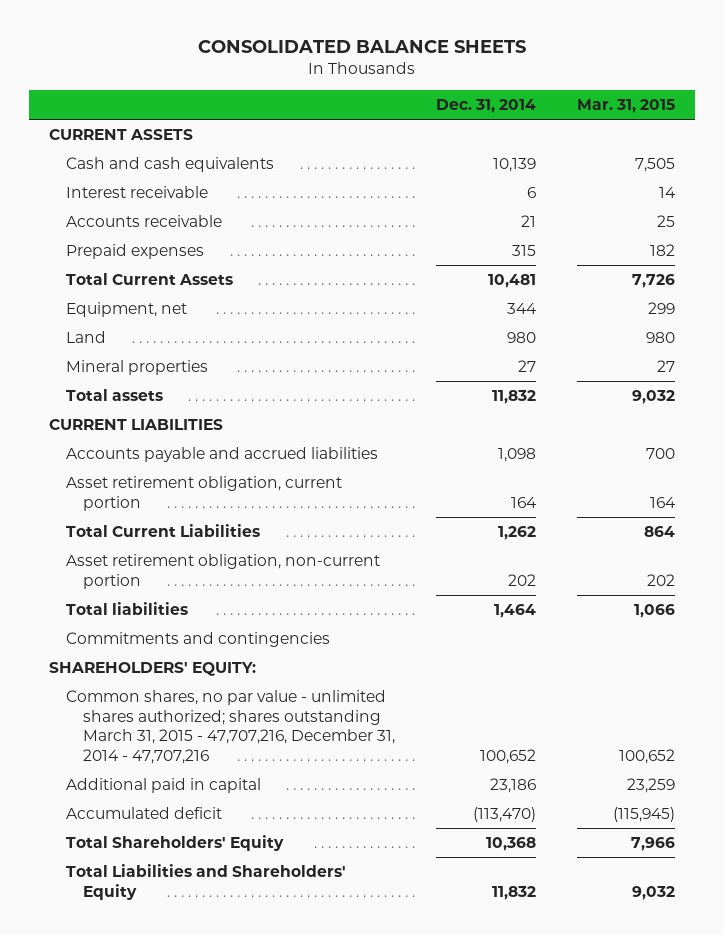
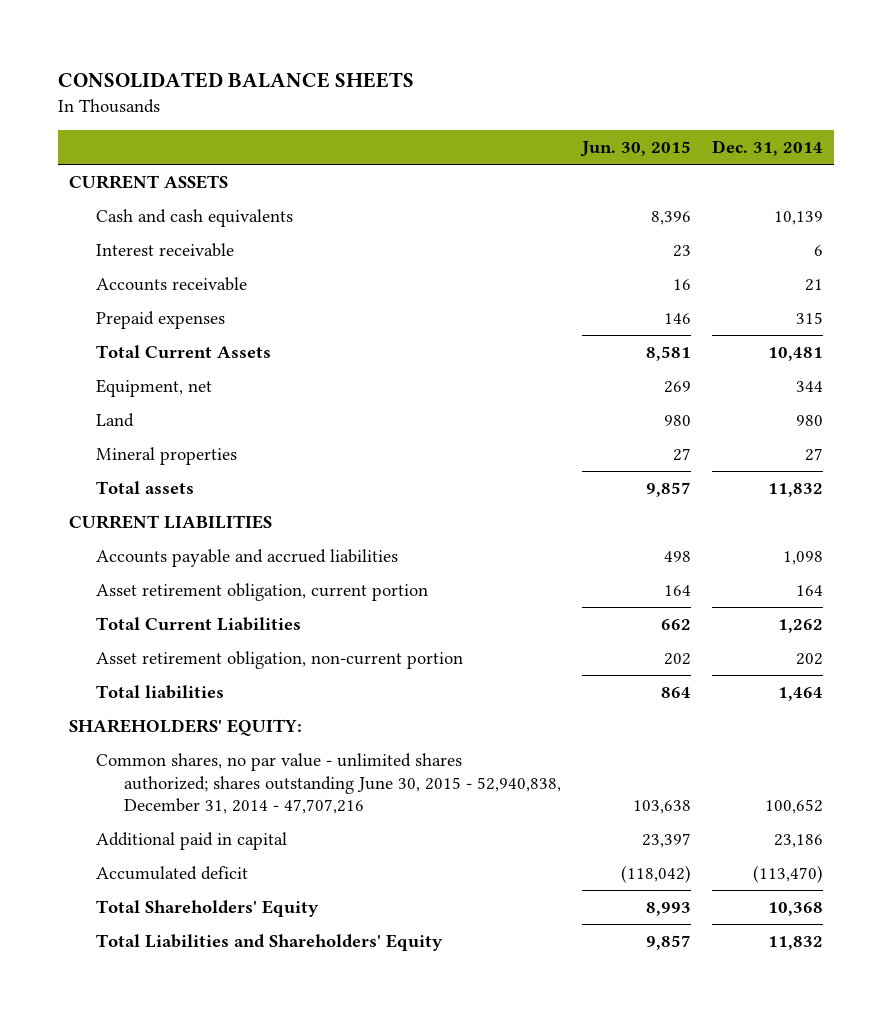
[576,98,675,113] Mar. 31, 2015 -> none
none -> [580,141,692,158] Jun. 30, 2015
[65,632,330,648] Commitments and contingencies -> none
[65,690,395,764] Common shares, no par value - unlimited shares authorized; shares outstanding March 31, 2015 - 47,707,216, December 31, 2014 - 47,707,216 -> [96,752,562,815] Common shares, no par value - unlimited shares authorized; shares outstanding June 30, 2015 - 52,940,838, December 31, 2014 - 47,707,216

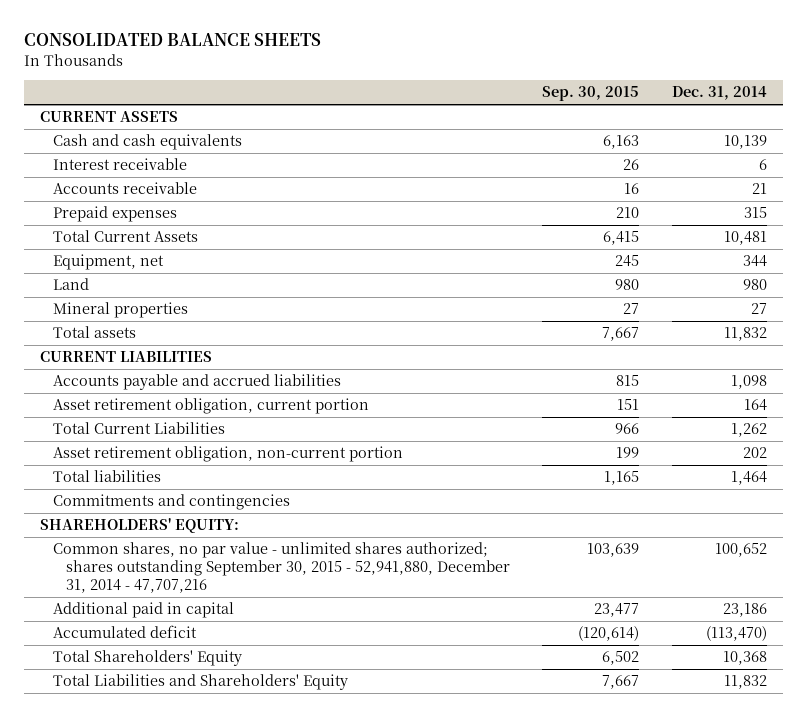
[580,141,692,158] Jun. 30, 2015 -> none
none -> [542,86,640,102] Sep. 30, 2015
none -> [53,494,291,511] Commitments and contingencies
[96,752,562,815] Common shares, no par value - unlimited shares authorized; shares outstanding June 30, 2015 - 52,940,838, December 31, 2014 - 47,707,216 -> [53,542,511,594] Common shares, no par value - unlimited shares authorized; shares outstanding September 30, 2015 - 52,941,880, December 31, 2014 - 47,707,216

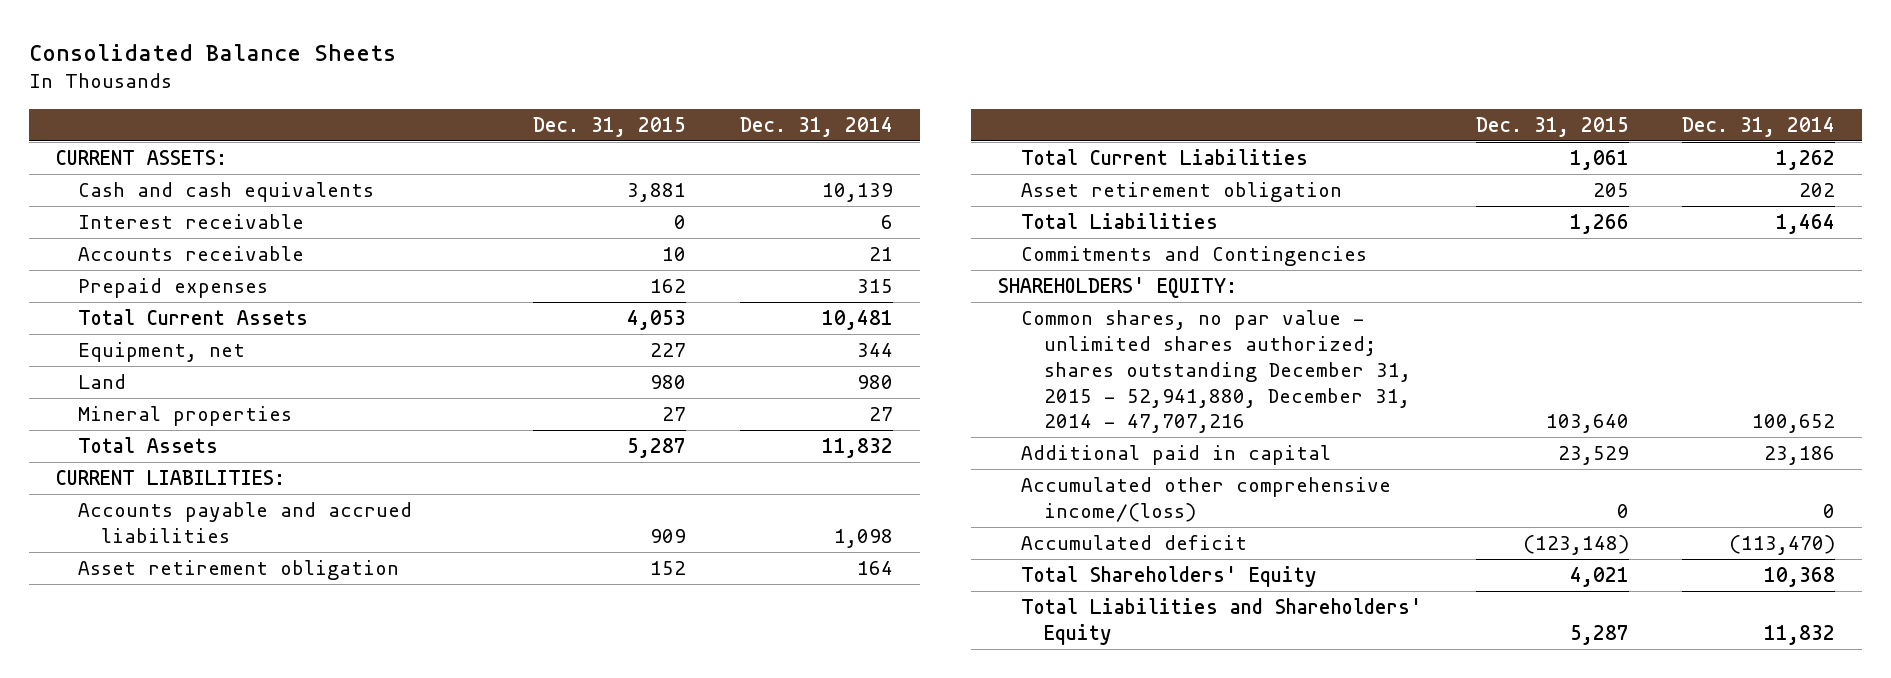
[23,33,321,47] CONSOLIDATED BALANCE SHEETS -> [28,43,396,61] Consolidated Balance Sheets
[542,86,640,102] Sep. 30, 2015 -> none
none -> [533,117,687,138] Dec. 31, 2015
[39,111,178,123] CURRENT ASSETS -> [55,150,227,166] CURRENT ASSETS:
[53,326,137,339] Total assets -> [78,437,219,454] Total Assets
[39,351,212,363] CURRENT LIABILITIES -> [55,470,285,486] CURRENT LIABILITIES:
[53,398,370,415] Asset retirement obligation, current portion -> [78,560,400,581] Asset retirement obligation
[53,446,404,463] Asset retirement obligation, non-current portion -> [1020,182,1342,203] Asset retirement obligation
[53,470,162,483] Total liabilities -> [1020,213,1218,230] Total Liabilities
[53,494,291,511] Commitments and contingencies -> [1020,246,1367,267] Commitments and Contingencies
[53,542,511,594] Common shares, no par value - unlimited shares authorized; shares outstanding September 30, 2015 - 52,941,880, December 31, 2014 - 47,707,216 -> [1020,310,1411,434] Common shares, no par value - unlimited shares authorized; shares outstanding December 31, 2015 - 52,941,880, December 31, 2014 - 47,707,216
none -> [1020,477,1391,522] Accumulated other comprehensive income/(loss)

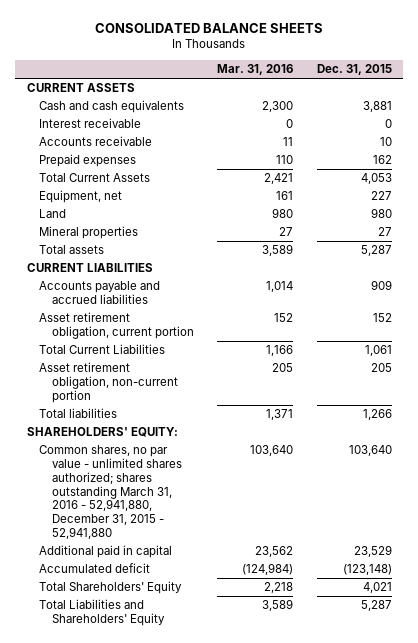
[28,43,396,61] Consolidated Balance Sheets -> [95,22,324,33] CONSOLIDATED BALANCE SHEETS
[739,117,893,138] Dec. 31, 2014 -> none
none -> [217,64,294,76] Mar. 31, 2016
[55,150,227,166] CURRENT ASSETS: -> [26,83,135,93] CURRENT ASSETS
[78,437,219,454] Total Assets -> [39,245,105,255] Total assets
[55,470,285,486] CURRENT LIABILITIES: -> [26,263,153,273] CURRENT LIABILITIES
[78,560,400,581] Asset retirement obligation -> [39,312,194,340] Asset retirement obligation, current portion
[1020,246,1367,267] Commitments and Contingencies -> none
[1020,182,1342,203] Asset retirement obligation -> [39,362,178,403] Asset retirement obligation, non-current portion
[1020,213,1218,230] Total Liabilities -> [39,408,118,419] Total liabilities
[1020,310,1411,434] Common shares, no par value - unlimited shares authorized; shares outstanding December 31, 2015 - 52,941,880, December 31, 2014 - 47,707,216 -> [39,445,182,539] Common shares, no par value - unlimited shares authorized; shares outstanding March 31, 2016 - 52,941,880, December 31, 2015 - 52,941,880
[1020,477,1391,522] Accumulated other comprehensive income/(loss) -> none

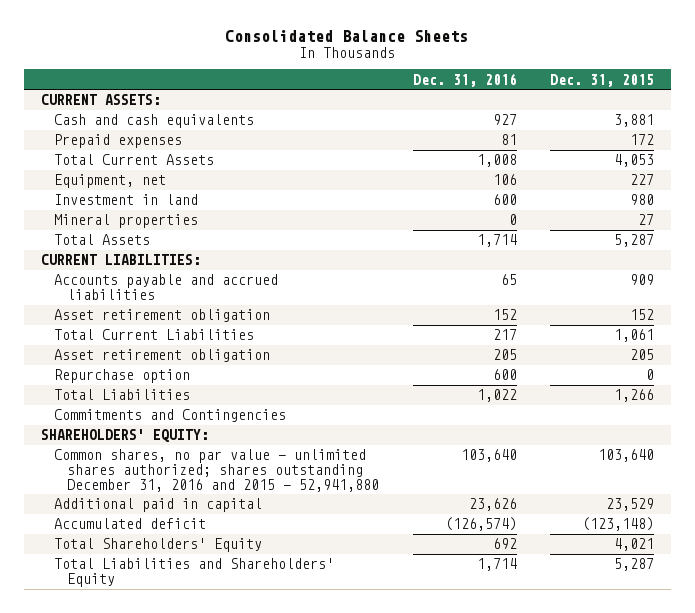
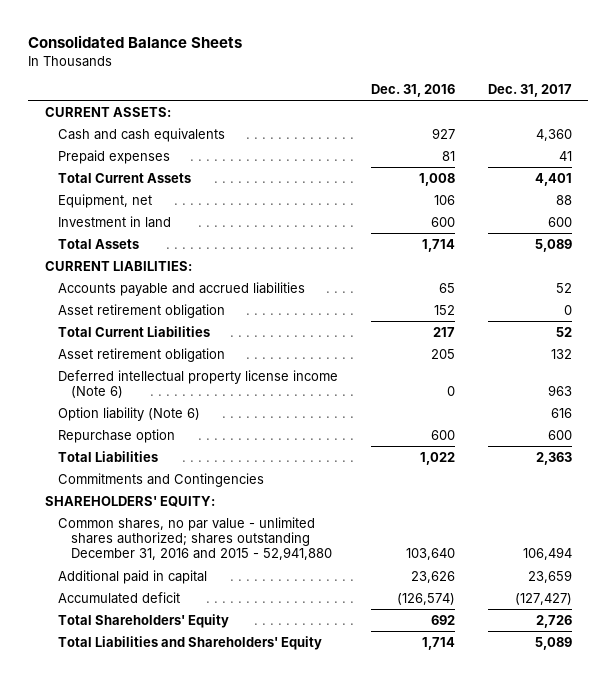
[550,73,655,87] Dec. 31, 2015 -> none
none -> [487,84,572,98] Dec. 31, 2017
[54,214,199,229] Mineral properties -> none
none -> [57,369,338,399] Deferred intellectual property license income (Note 6)
none -> [57,406,200,421] Option liability (Note 6)

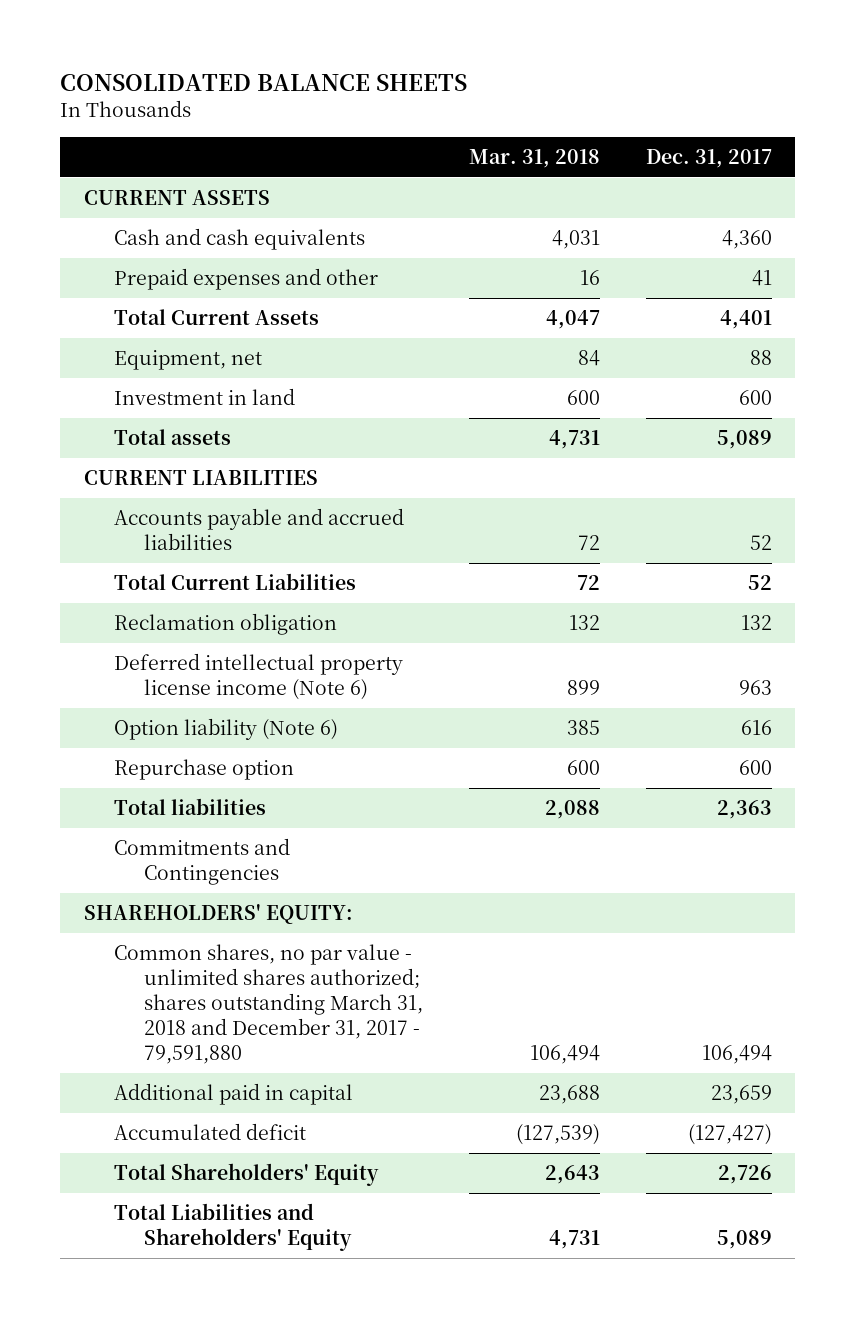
[28,35,243,49] Consolidated Balance Sheets -> [60,73,468,91] CONSOLIDATED BALANCE SHEETS
[370,84,455,98] Dec. 31, 2016 -> none
none -> [468,148,600,168] Mar. 31, 2018
[44,106,171,117] CURRENT ASSETS: -> [83,190,270,206] CURRENT ASSETS
[57,149,170,164] Prepaid expenses -> [113,268,378,291] Prepaid expenses and other
[57,238,139,249] Total Assets -> [113,429,231,446] Total assets
[44,260,192,271] CURRENT LIABILITIES: -> [83,470,318,486] CURRENT LIABILITIES
[57,303,225,318] Asset retirement obligation -> none
[57,347,225,362] Asset retirement obligation -> [113,613,337,636] Reclamation obligation
[57,450,158,462] Total Liabilities -> [113,798,266,816] Total liabilities
[57,516,332,561] Common shares, no par value - unlimited shares authorized; shares outstanding December 31, 2016 and 2015 - 52,941,880 -> [113,944,423,1064] Common shares, no par value - unlimited shares authorized; shares outstanding March 31, 2018 and December 31, 2017 - 79,591,880

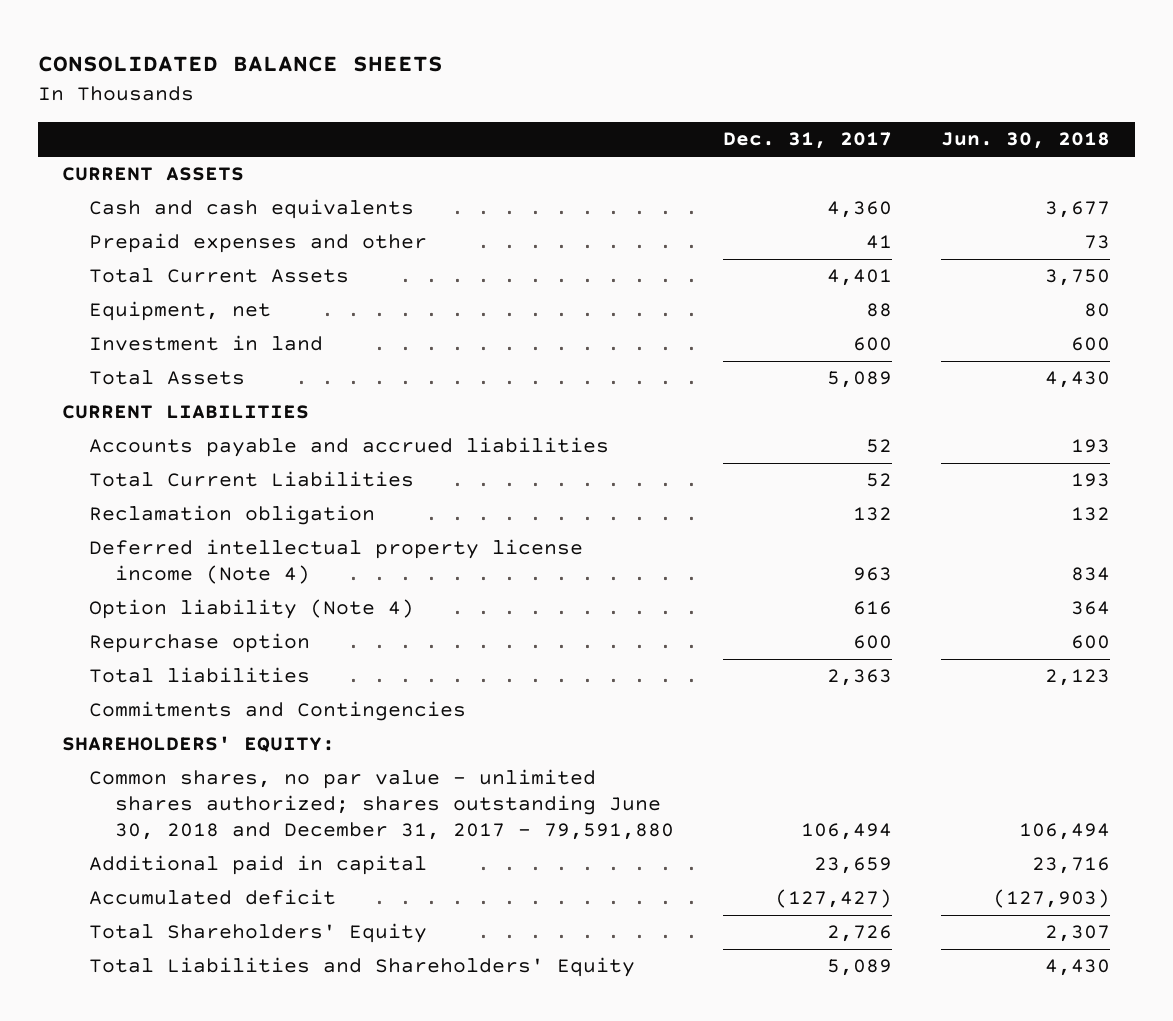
[468,148,600,168] Mar. 31, 2018 -> none
none -> [941,132,1111,150] Jun. 30, 2018
[113,429,231,446] Total assets -> [88,370,245,386] Total Assets
[113,653,403,701] Deferred intellectual property license income (Note 6) -> [88,539,583,585] Deferred intellectual property license income (Note 4)
[113,718,338,741] Option liability (Note 6) -> [88,599,414,620] Option liability (Note 4)
[113,944,423,1064] Common shares, no par value - unlimited shares authorized; shares outstanding March 31, 2018 and December 31, 2017 - 79,591,880 -> [88,769,674,841] Common shares, no par value - unlimited shares authorized; shares outstanding June 30, 2018 and December 31, 2017 - 79,591,880

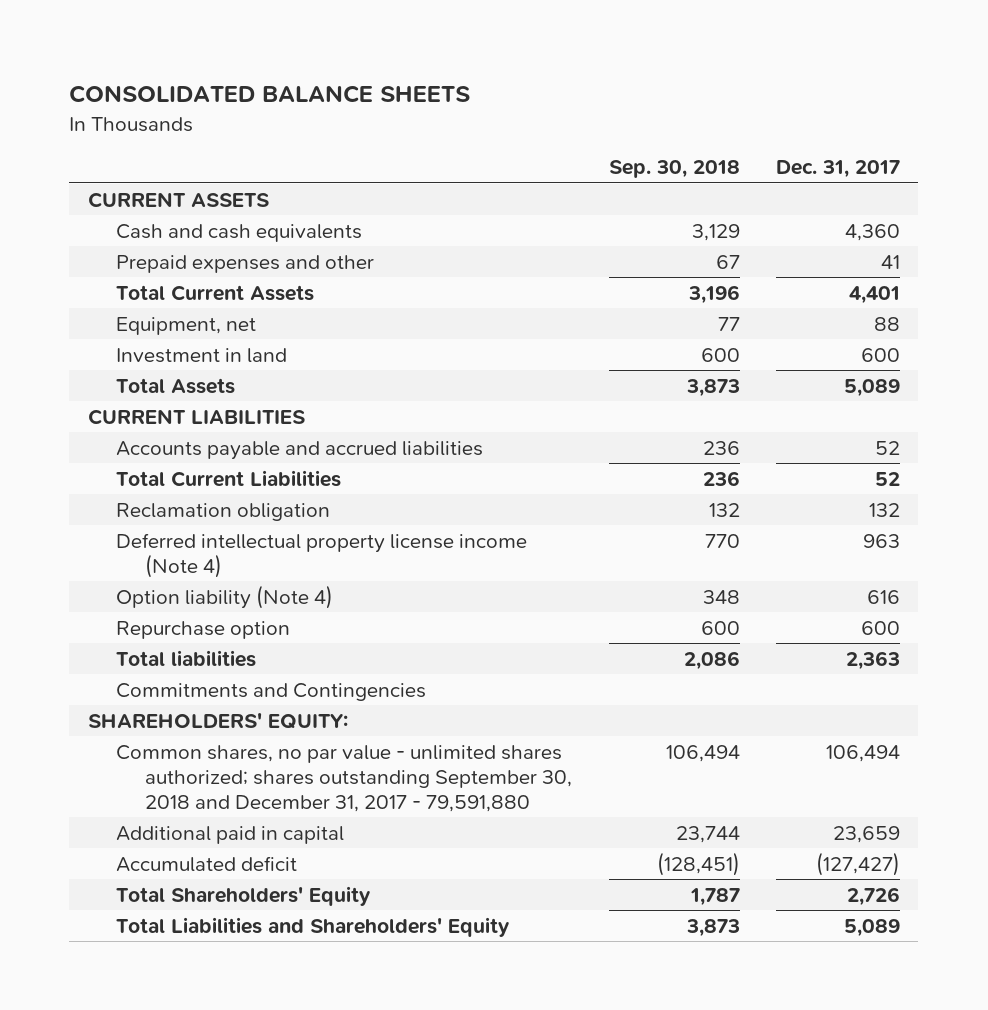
[941,132,1111,150] Jun. 30, 2018 -> none
none -> [608,160,740,179] Sep. 30, 2018
[88,769,674,841] Common shares, no par value - unlimited shares authorized; shares outstanding June 30, 2018 and December 31, 2017 - 79,591,880 -> [116,744,573,813] Common shares, no par value - unlimited shares authorized; shares outstanding September 30, 2018 and December 31, 2017 - 79,591,880

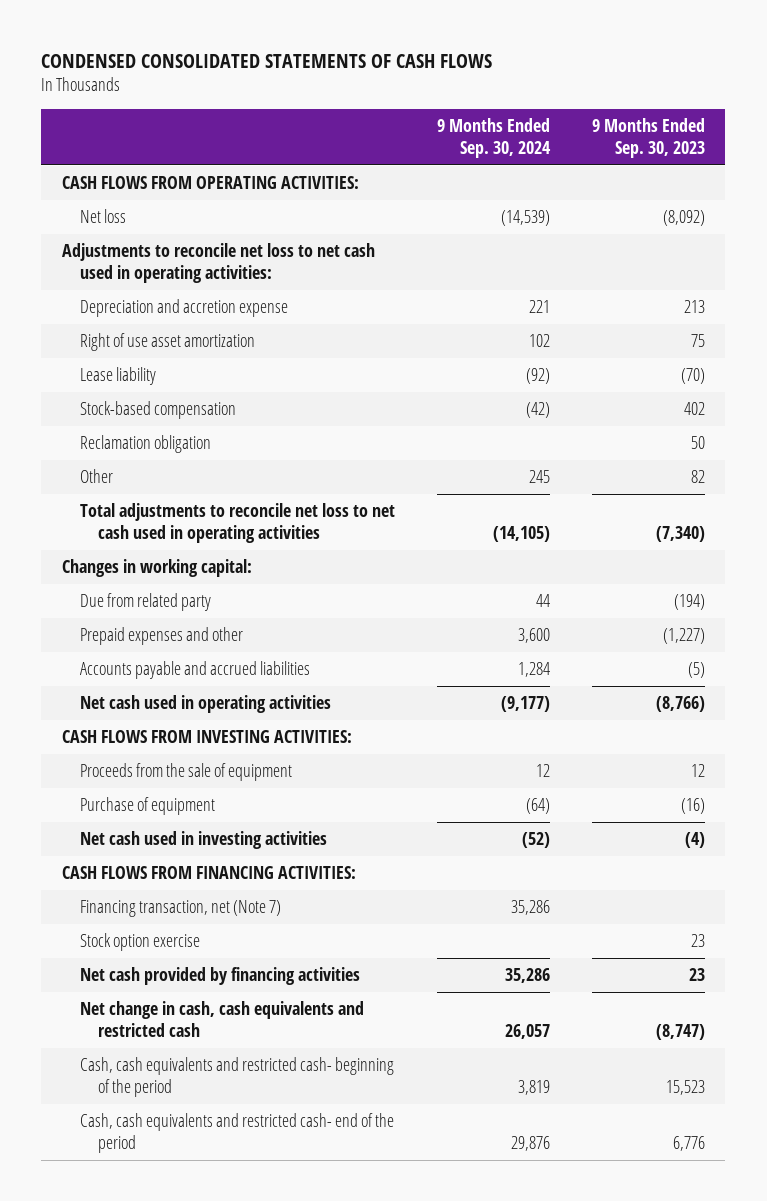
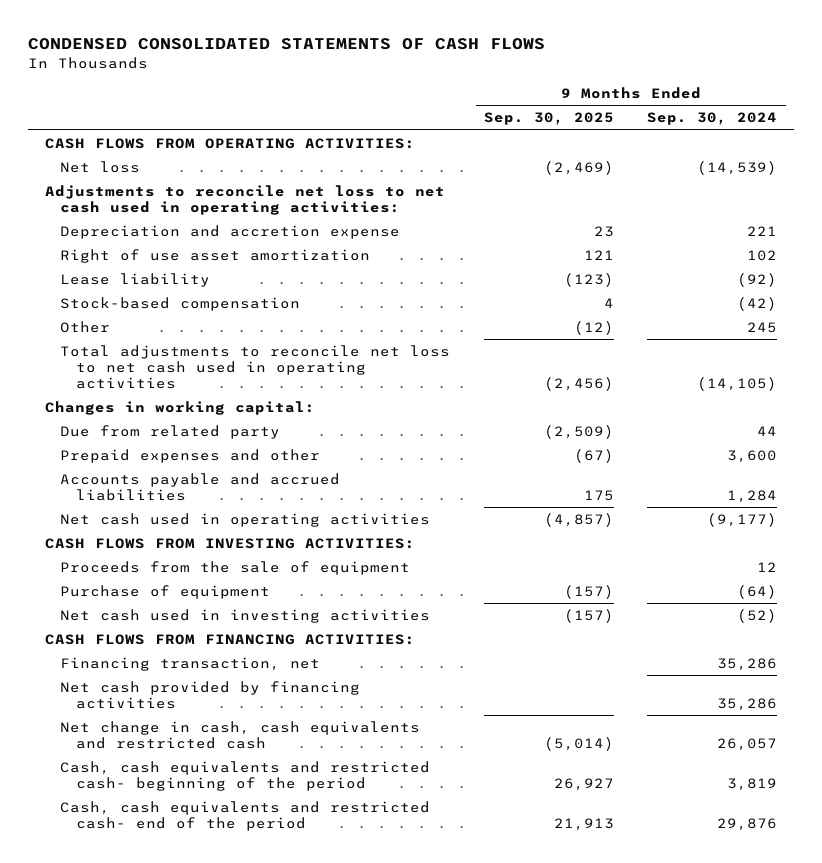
[591,117,705,158] 9 Months Ended Sep. 30, 2023 -> none
none -> [483,112,614,126] Sep. 30, 2025
[80,435,212,454] Reclamation obligation -> none
[80,933,201,952] Stock option exercise -> none
[80,900,282,918] Financing transaction, net (Note 7) -> [60,656,321,671] Financing transaction, net

